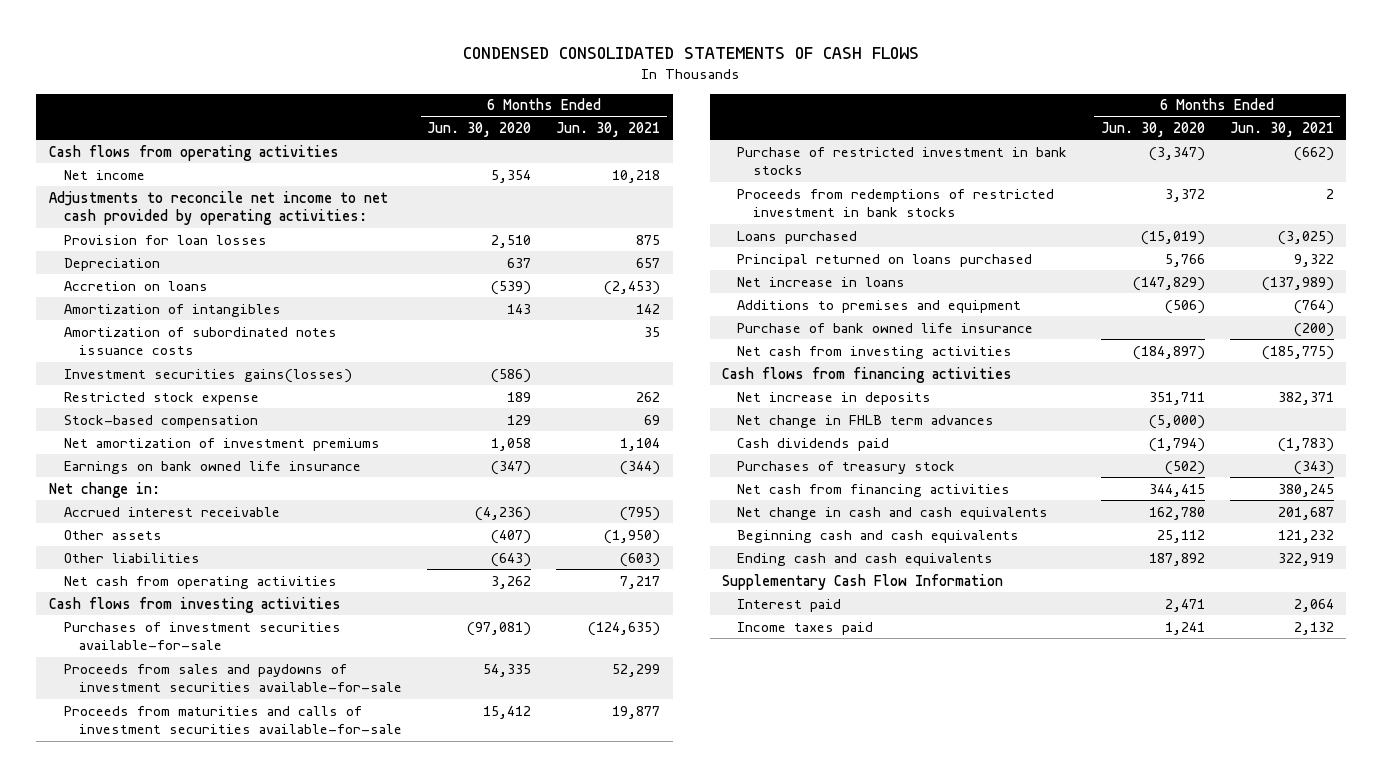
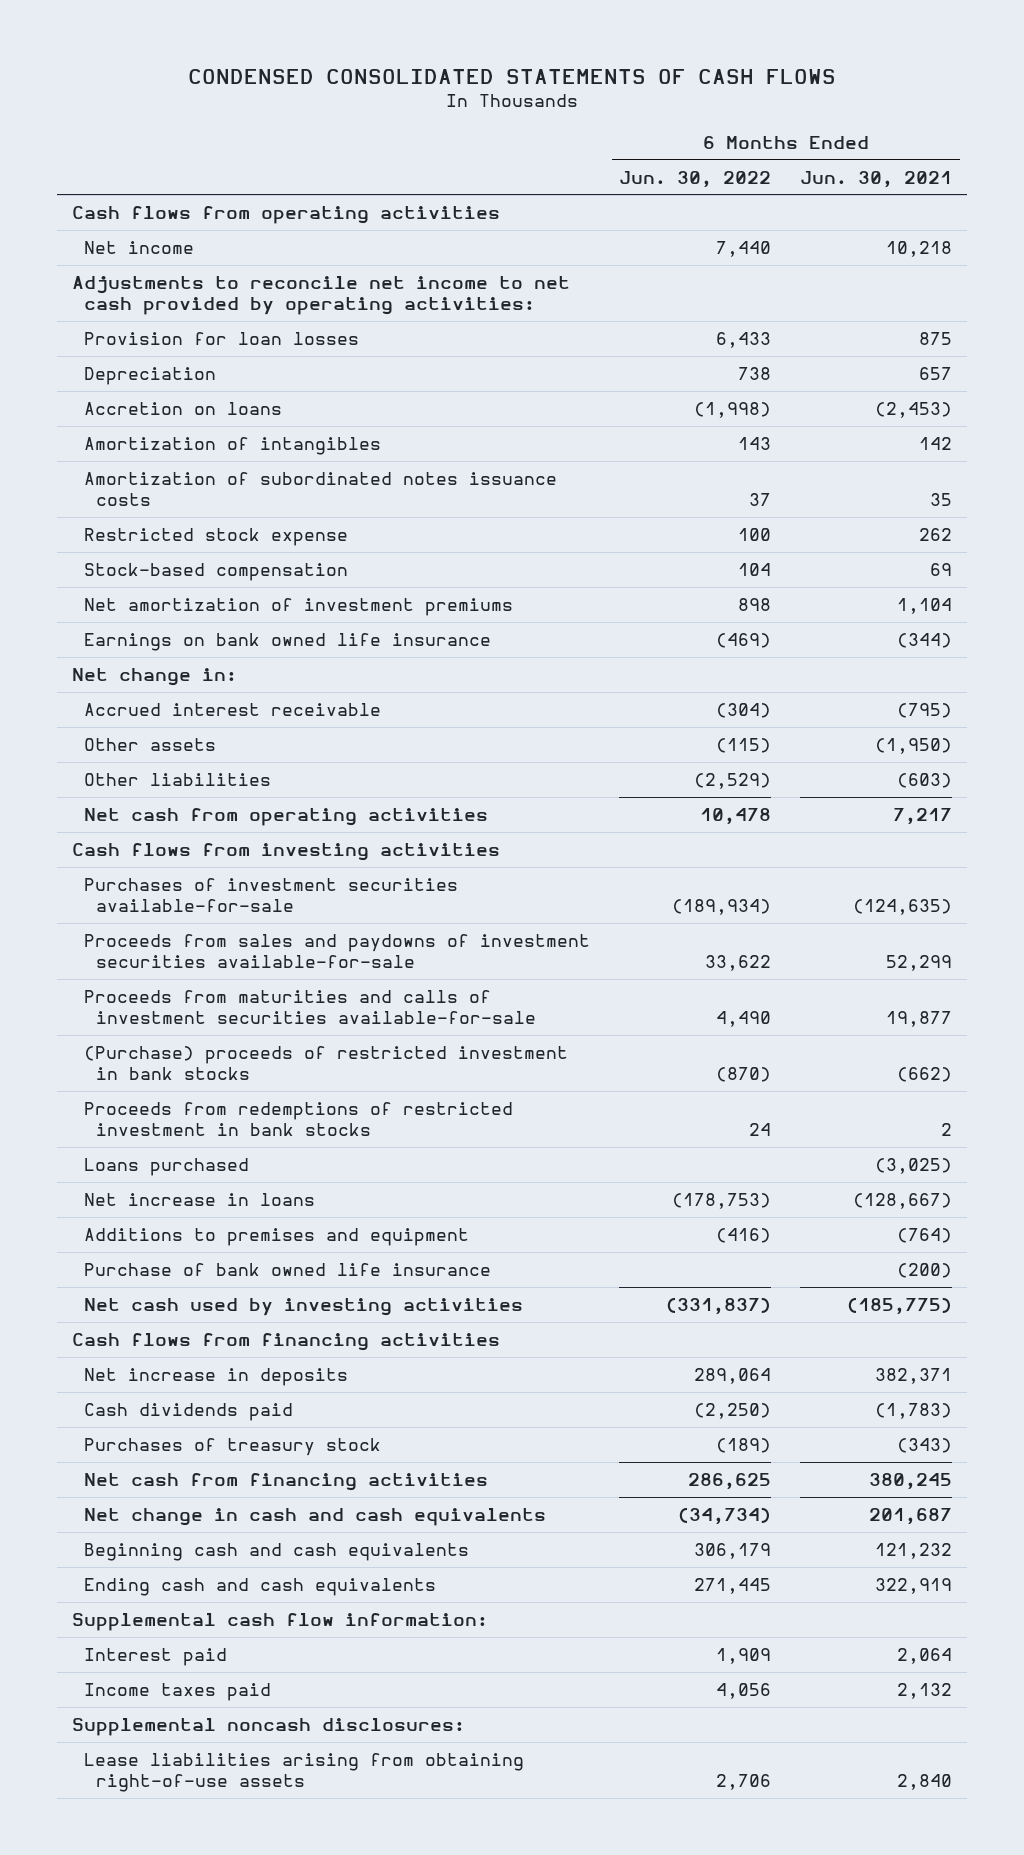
[427,122,532,138] Jun. 30, 2020 -> none
none -> [619,170,772,188] Jun. 30, 2022
[63,368,352,383] Investment securities gains(losses) -> none
[737,146,1068,176] Purchase of restricted investment in bank stocks -> [83,1046,568,1081] (Purchase) proceeds of restricted investment in bank stocks
[737,253,1033,267] Principal returned on loans purchased -> none
[1261,276,1334,291] (137,989) -> [853,1193,953,1210] (128,667)
[737,345,1013,359] Net cash from investing activities -> [83,1298,523,1317] Net cash used by investing activities
[737,414,995,428] Net change in FHLB term advances -> none
[722,573,1004,590] Supplementary Cash Flow Information -> [71,1613,488,1632] Supplemental cash flow information:
none -> [71,1718,465,1737] Supplemental noncash disclosures:
none -> [83,1753,524,1793] Lease liabilities arising from obtaining right-of-use assets

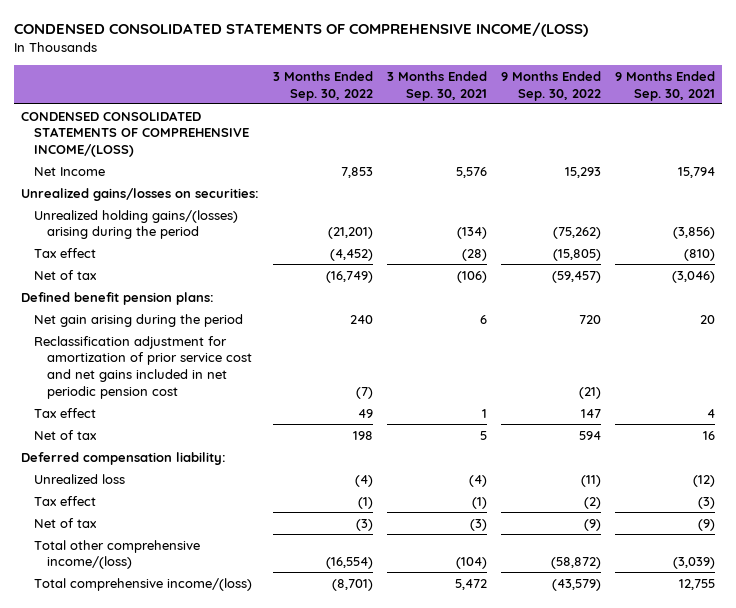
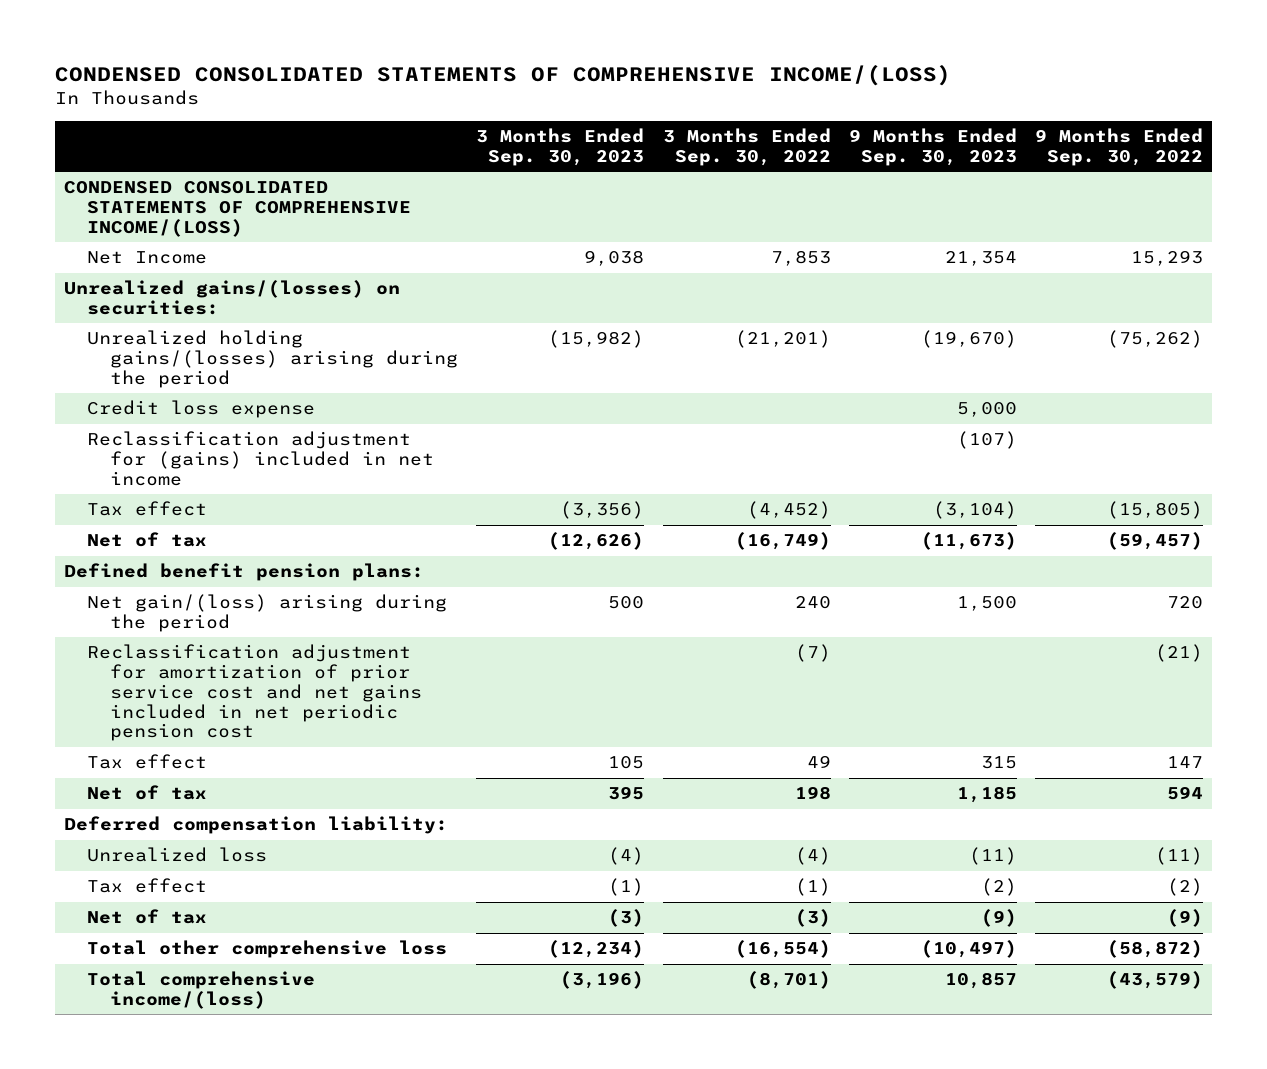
[386,70,487,101] 3 Months Ended Sep. 30, 2021 -> none
[615,70,716,101] 9 Months Ended Sep. 30, 2021 -> none
none -> [476,128,645,167] 3 Months Ended Sep. 30, 2023
none -> [848,128,1017,167] 9 Months Ended Sep. 30, 2023
[20,187,259,201] Unrealized gains/losses on securities: -> [63,280,400,316] Unrealized gains/(losses) on securities:
none -> [86,400,315,419] Credit loss expense
none -> [86,431,434,486] Reclassification adjustment for (gains) included in net income
[34,313,244,327] Net gain arising during the period -> [86,594,447,633] Net gain/(loss) arising during the period
[34,539,201,570] Total other comprehensive income/(loss) -> [86,940,447,959] Total other comprehensive loss

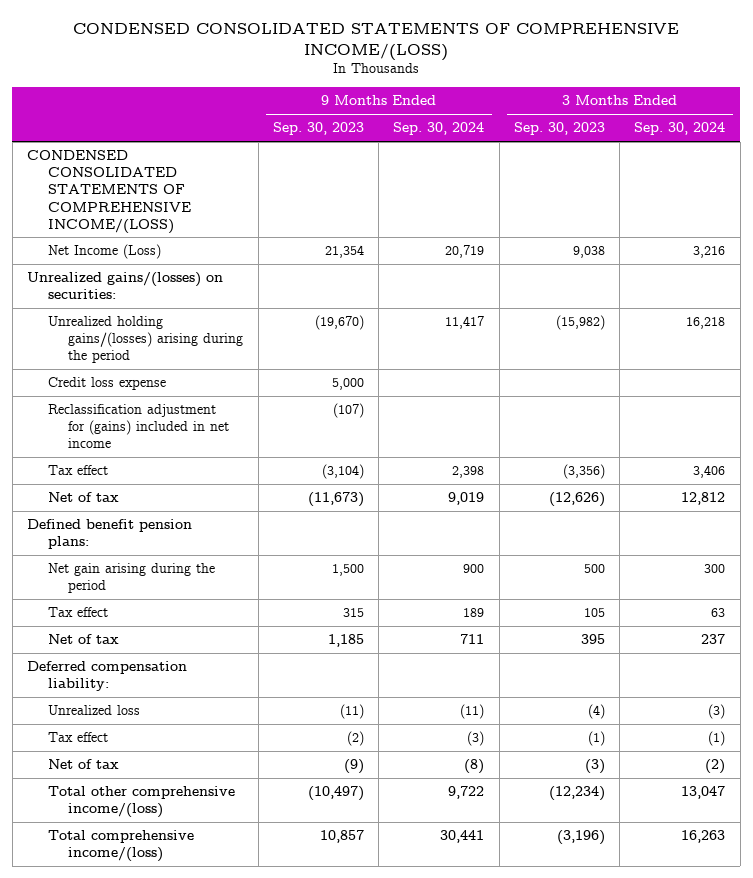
[662,128,831,167] 3 Months Ended Sep. 30, 2022 -> none
[1035,128,1204,167] 9 Months Ended Sep. 30, 2022 -> none
none -> [393,122,485,136] Sep. 30, 2024
none -> [634,122,726,136] Sep. 30, 2024
[86,251,207,265] Net Income -> [47,244,161,260] Net Income (Loss)
[86,644,422,742] Reclassification adjustment for amortization of prior service cost and net gains included in net periodic pension cost -> none
[86,594,447,633] Net gain/(loss) arising during the period -> [47,563,215,594] Net gain arising during the period
[86,940,447,959] Total other comprehensive loss -> [47,786,235,819] Total other comprehensive income/(loss)

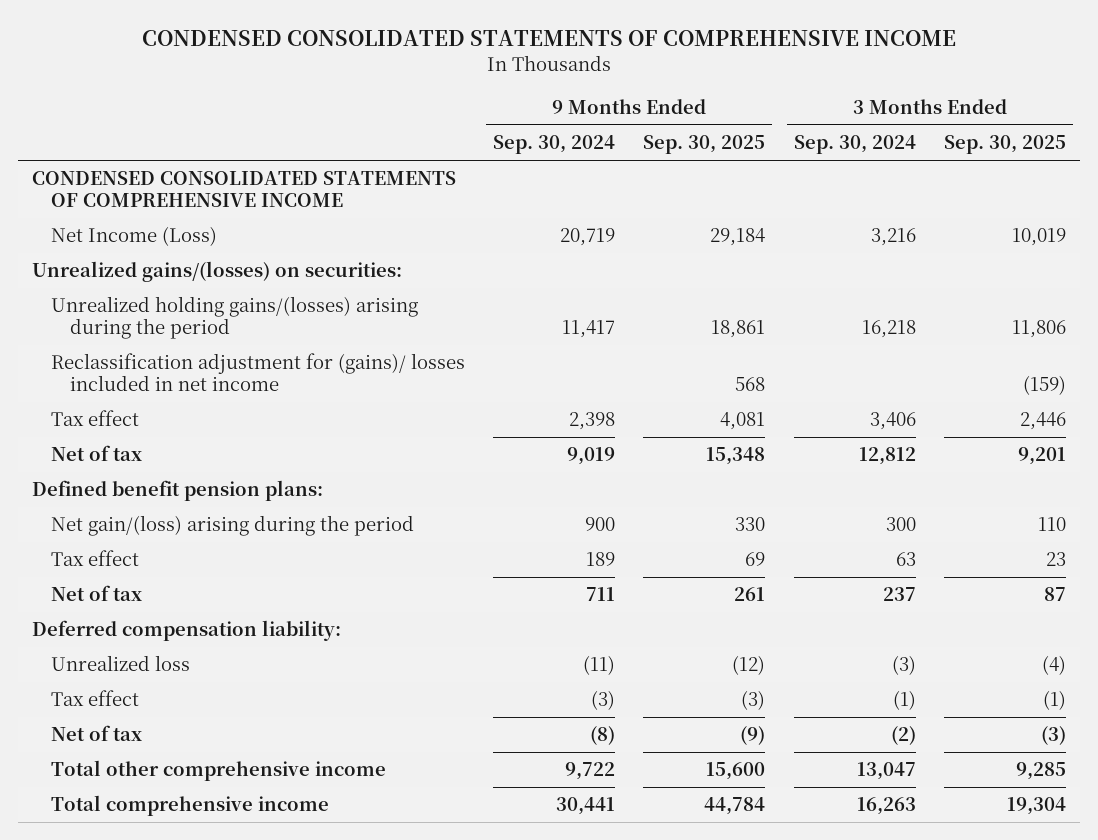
[73,22,680,61] CONDENSED CONSOLIDATED STATEMENTS OF COMPREHENSIVE INCOME/(LOSS) -> [141,30,956,47] CONDENSED CONSOLIDATED STATEMENTS OF COMPREHENSIVE INCOME
[272,122,364,136] Sep. 30, 2023 -> none
[513,122,605,136] Sep. 30, 2023 -> none
none -> [643,135,766,155] Sep. 30, 2025
none -> [943,135,1066,155] Sep. 30, 2025
[27,150,191,234] CONDENSED CONSOLIDATED STATEMENTS OF COMPREHENSIVE INCOME/(LOSS) -> [32,171,457,207] CONDENSED CONSOLIDATED STATEMENTS OF COMPREHENSIVE INCOME
[47,377,166,391] Credit loss expense -> none
[47,404,230,449] Reclassification adjustment for (gains) included in net income -> [51,353,466,391] Reclassification adjustment for (gains)/ losses included in net income
[47,563,215,594] Net gain arising during the period -> [51,515,415,537] Net gain/(loss) arising during the period
[47,786,235,819] Total other comprehensive income/(loss) -> [51,760,387,782] Total other comprehensive income
[47,830,194,863] Total comprehensive income/(loss) -> [51,795,330,817] Total comprehensive income

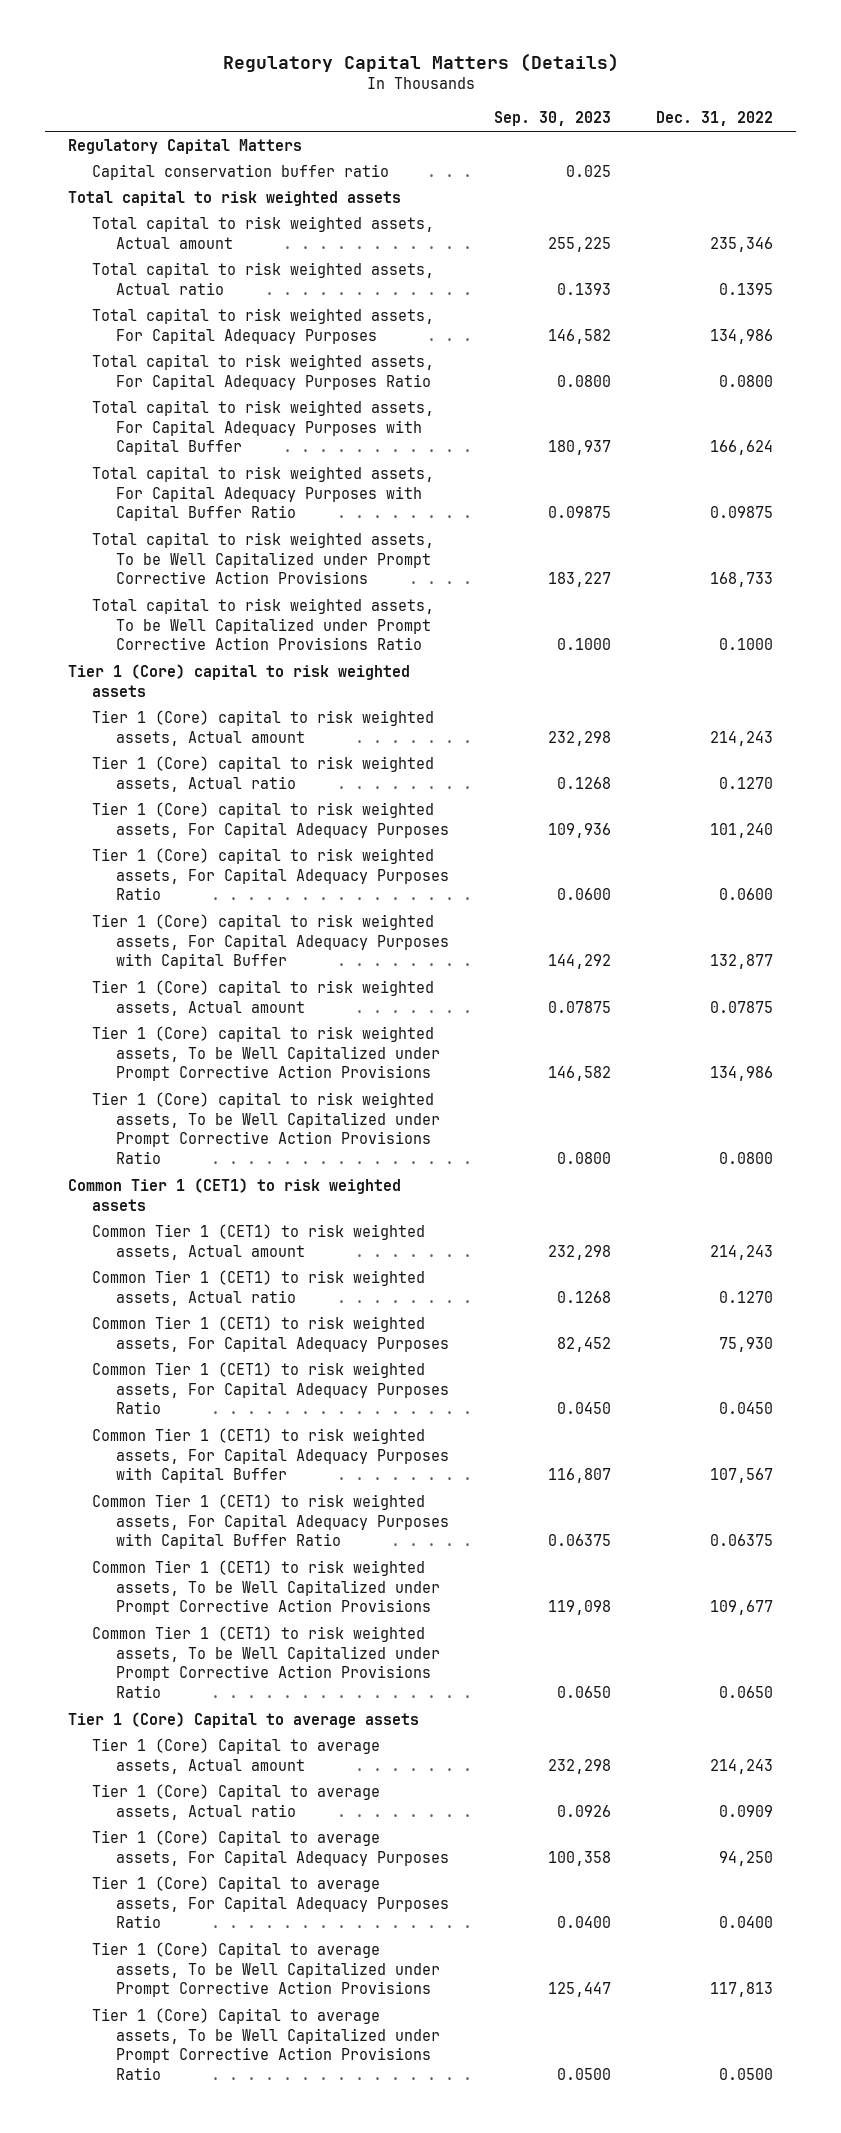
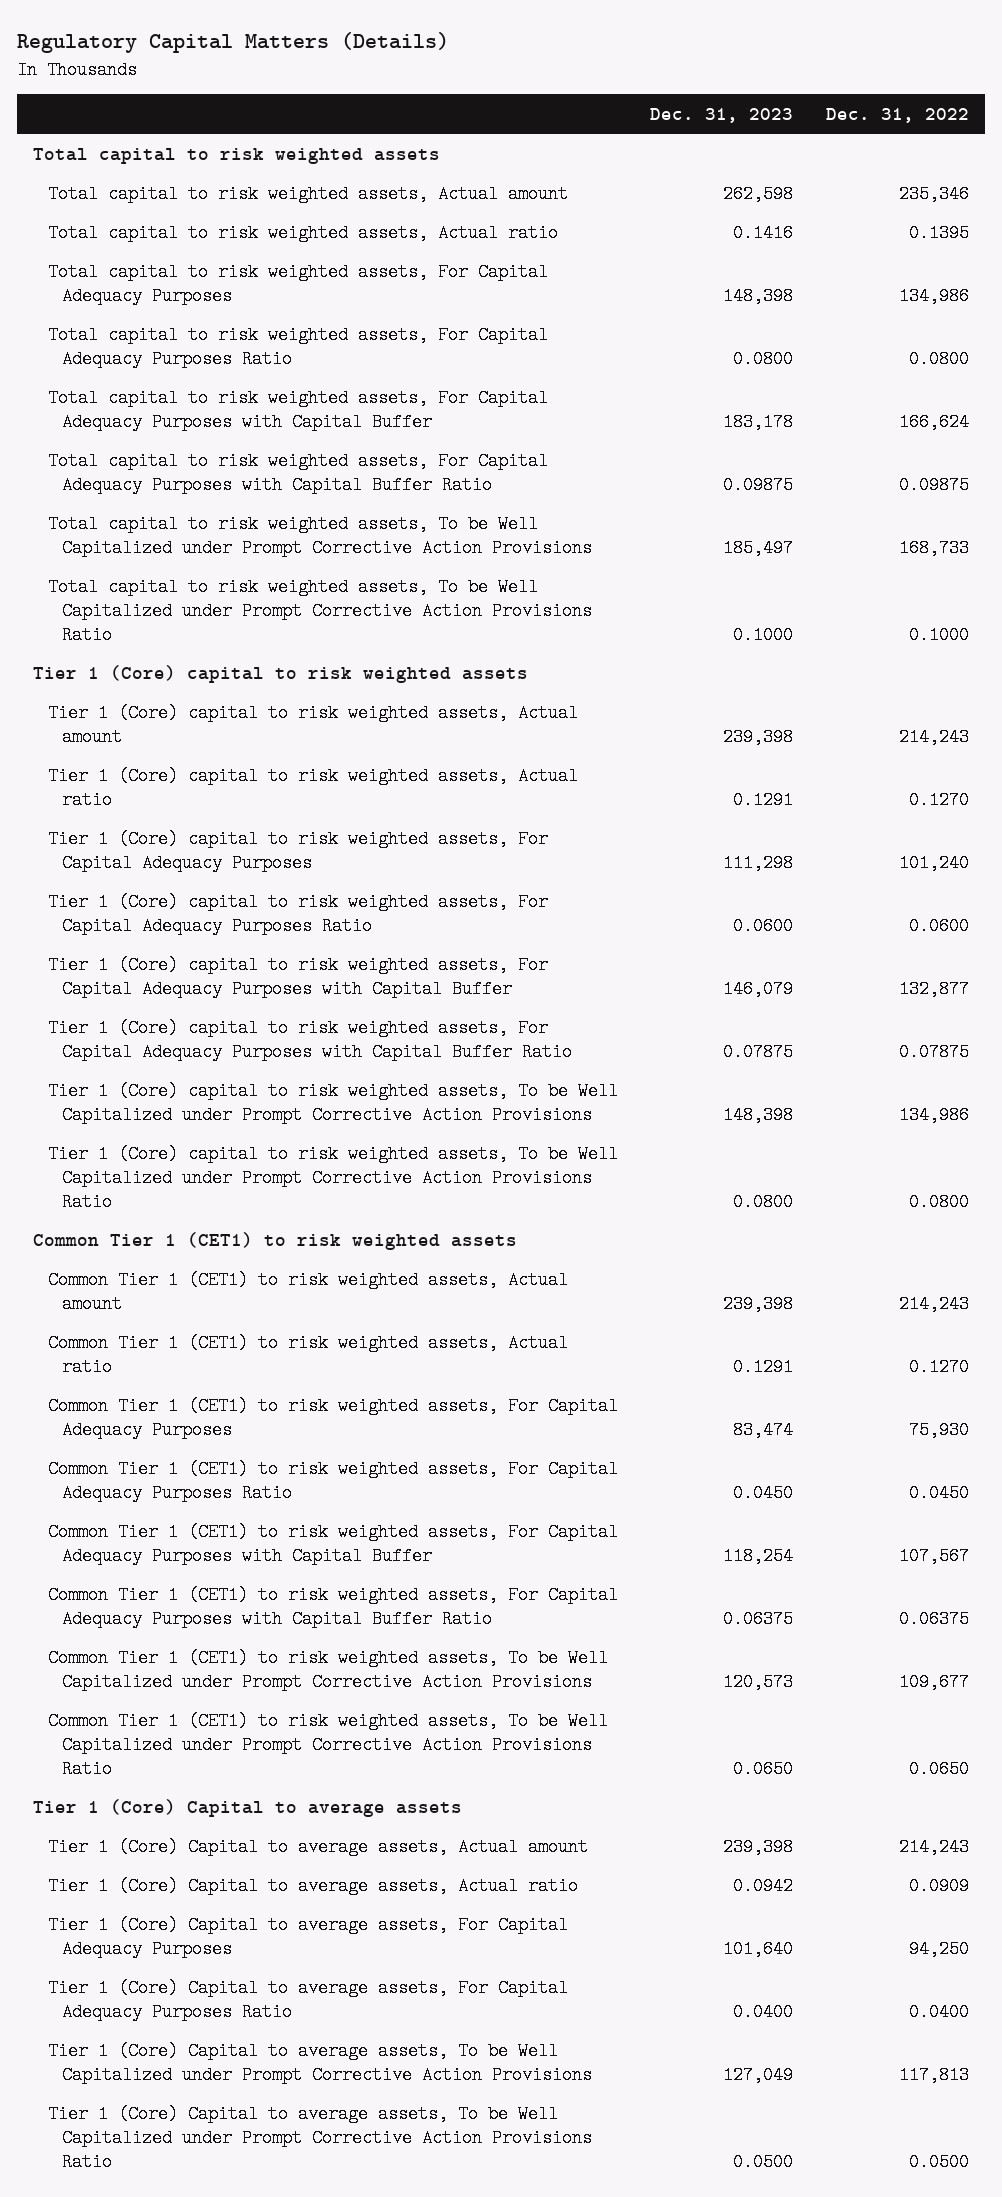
[494,111,612,127] Sep. 30, 2023 -> none
none -> [650,108,794,124] Dec. 31, 2023
[67,138,302,154] Regulatory Capital Matters -> none
[91,163,389,180] Capital conservation buffer ratio -> none
[91,979,434,1016] Tier 1 (Core) capital to risk weighted assets, Actual amount -> [47,1018,573,1061] Tier 1 (Core) capital to risk weighted assets, For Capital Adequacy Purposes with Capital Buffer Ratio

